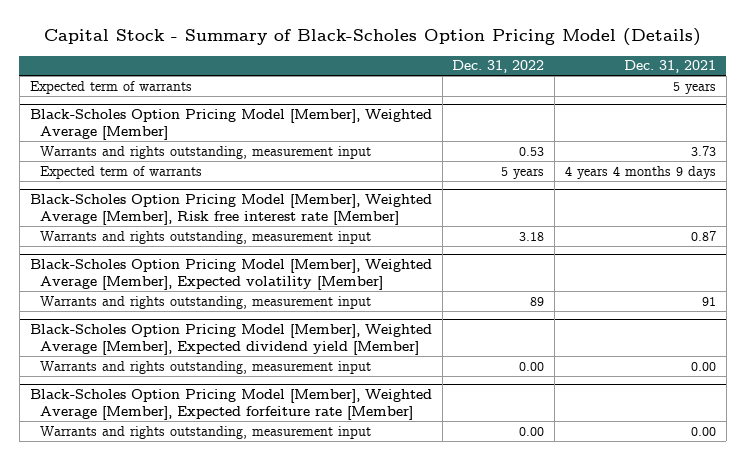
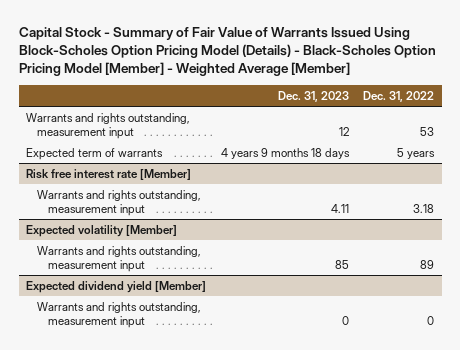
[43,28,701,47] Capital Stock - Summary of Black-Scholes Option Pricing Model (Details) -> [18,26,436,77] Capital Stock - Summary of Fair Value of Warrants Issued Using Block-Scholes Option Pricing Model (Details) - Black-Scholes Option Pricing Model [Member] - Weighted Average [Member]
[624,60,717,74] Dec. 31, 2021 -> none
none -> [277,90,349,102] Dec. 31, 2023
[29,80,192,94] Expected term of warrants -> none
[29,109,432,140] Black-Scholes Option Pricing Model [Member], Weighted Average [Member] -> none
[519,146,545,156] 0.53 -> [420,127,435,137] 53
[29,194,432,225] Black-Scholes Option Pricing Model [Member], Weighted Average [Member], Risk free interest rate [Member] -> none
none -> [25,168,191,180] Risk free interest rate [Member]
[29,259,432,290] Black-Scholes Option Pricing Model [Member], Weighted Average [Member], Expected volatility [Member] -> none
none -> [25,224,177,237] Expected volatility [Member]
[29,324,432,355] Black-Scholes Option Pricing Model [Member], Weighted Average [Member], Expected dividend yield [Member] -> none
[29,389,432,420] Black-Scholes Option Pricing Model [Member], Weighted Average [Member], Expected forfeiture rate [Member] -> none
[40,425,372,439] Warrants and rights outstanding, measurement input -> none
none -> [25,280,206,293] Expected dividend yield [Member]
[519,361,545,371] 0.00 -> [427,316,435,326] 0

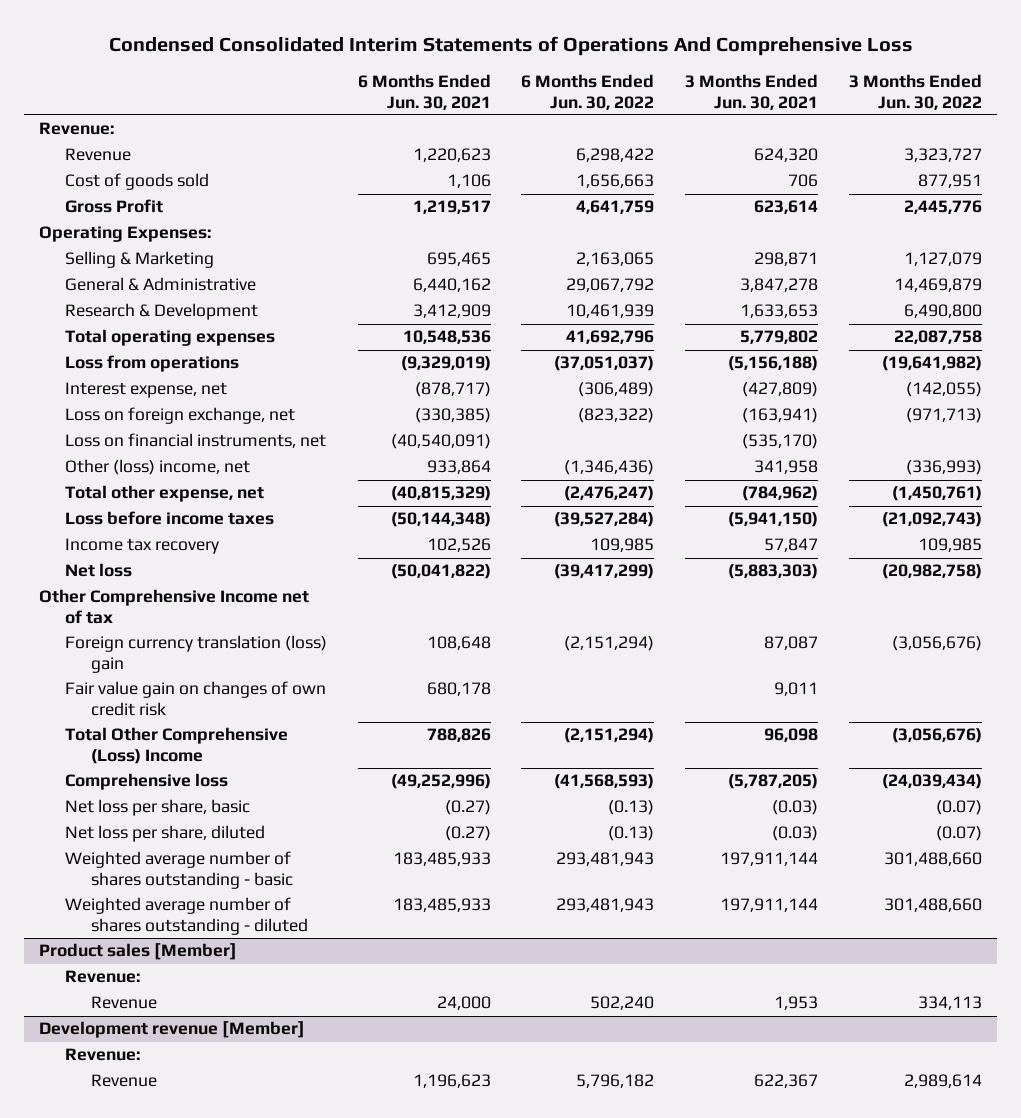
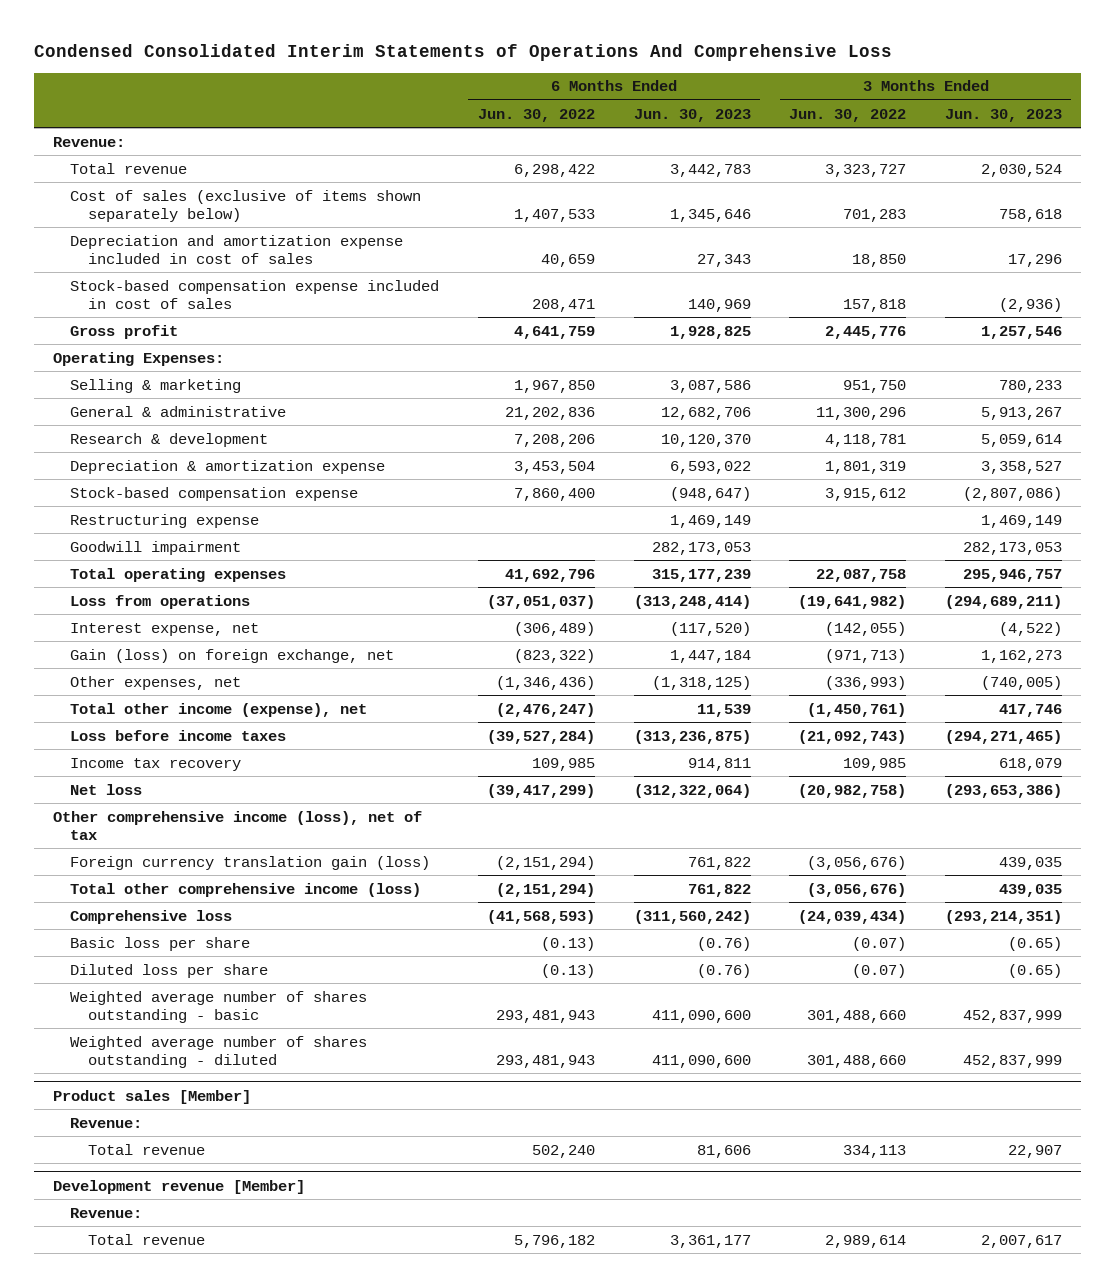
[357,74,491,110] 6 Months Ended Jun. 30, 2021 -> none
[685,74,819,110] 3 Months Ended Jun. 30, 2021 -> none
none -> [633,108,751,122] Jun. 30, 2023
none -> [944,108,1062,122] Jun. 30, 2023
[65,173,210,191] Cost of goods sold -> none
[65,148,132,162] Revenue -> [70,162,188,174] Total revenue
none -> [70,189,422,222] Cost of sales (exclusive of items shown separately below)
none -> [70,234,404,264] Depreciation and amortization expense included in cost of sales
none -> [70,279,440,309] Stock-based compensation expense included in cost of sales
[65,199,164,214] Gross Profit -> [70,324,179,339] Gross profit
[65,251,215,269] Selling & Marketing -> [70,378,242,393] Selling & marketing
[576,252,655,267] 2,163,065 -> [514,379,596,393] 1,967,850
[903,252,982,267] 1,127,079 -> [843,379,907,393] 951,750
[65,277,257,292] General & Administrative -> [70,405,287,417] General & administrative
[566,278,655,293] 29,067,792 -> [505,406,596,420] 21,202,836
[893,278,982,293] 14,469,879 -> [816,406,907,420] 11,300,296
[65,303,259,321] Research & Development -> [70,432,269,447] Research & development
[566,304,655,319] 10,461,939 -> [514,433,596,447] 7,208,206
[903,304,982,319] 6,490,800 -> [825,433,907,447] 4,118,781
none -> [70,459,386,474] Depreciation & amortization expense
none -> [70,486,359,501] Stock-based compensation expense
none -> [70,513,260,528] Restructuring expense
none -> [70,540,242,555] Goodwill impairment
[65,433,327,449] Loss on financial instruments, net -> none
[65,407,296,425] Loss on foreign exchange, net -> [70,648,395,663] Gain (loss) on foreign exchange, net
[65,459,251,476] Other (loss) income, net -> [70,675,242,690] Other expenses, net
[65,485,265,503] Total other expense, net -> [70,702,368,717] Total other income (expense), net
[65,681,327,716] Fair value gain on changes of own credit risk -> none
[39,589,310,624] Other Comprehensive Income net of tax -> [52,810,422,840] Other comprehensive income (loss), net of tax
[65,635,328,673] Foreign currency translation (loss) gain -> [70,855,431,870] Foreign currency translation gain (loss)
[65,727,289,764] Total Other Comprehensive (Loss) Income -> [70,882,422,897] Total other comprehensive income (loss)
[65,799,251,817] Net loss per share, basic -> [70,936,251,951] Basic loss per share
[65,825,266,843] Net loss per share, diluted -> [70,963,269,978] Diluted loss per share
[90,996,157,1010] Revenue -> [88,1143,206,1155] Total revenue
[90,1074,157,1088] Revenue -> [88,1233,206,1245] Total revenue

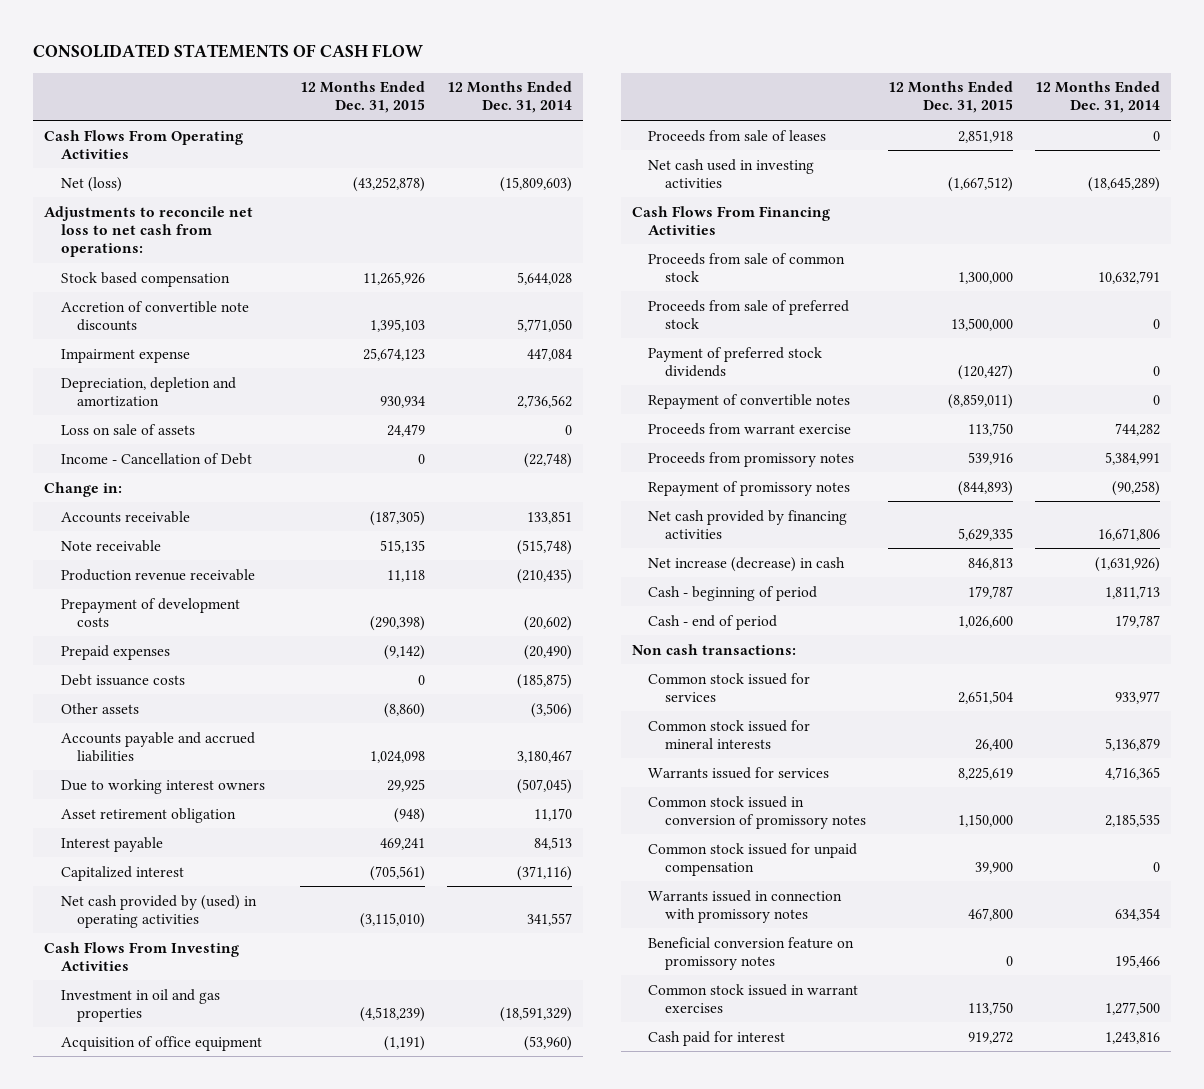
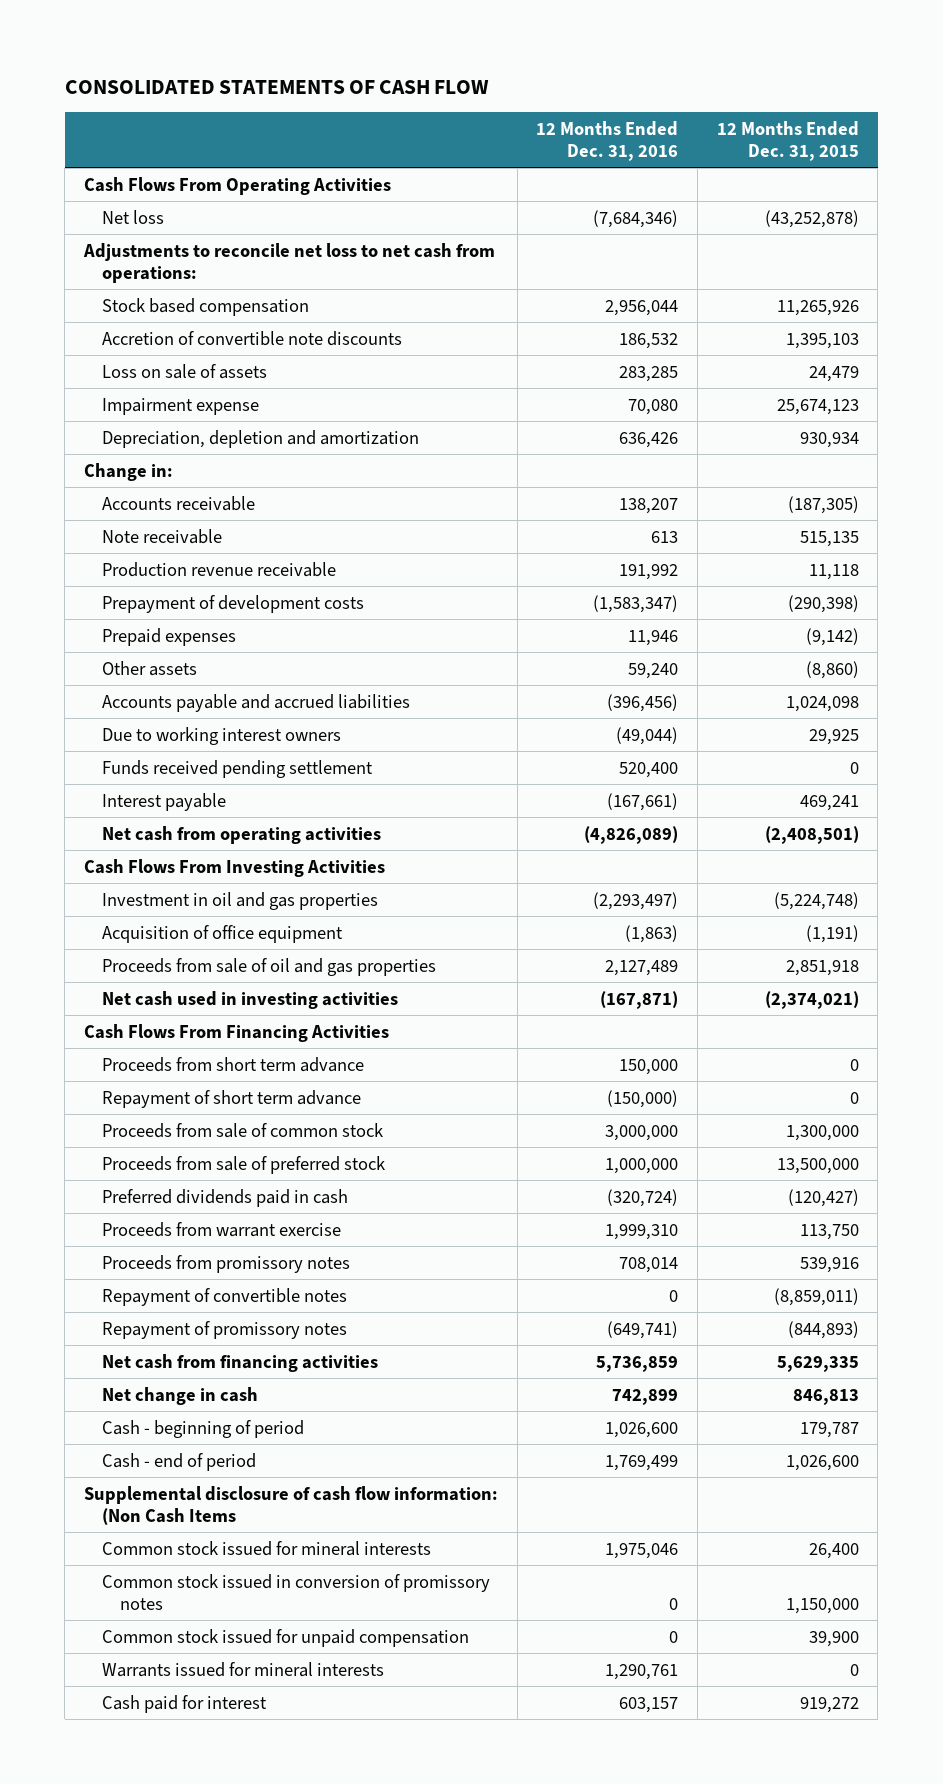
[446,81,572,114] 12 Months Ended Dec. 31, 2014 -> none
none -> [536,120,679,162] 12 Months Ended Dec. 31, 2016
[60,176,122,192] Net (loss) -> [101,209,164,224] Net loss
[60,423,195,435] Loss on sale of assets -> [101,363,267,379] Loss on sale of assets
[60,452,252,465] Income - Cancellation of Debt -> none
[60,673,185,686] Debt issuance costs -> none
[60,807,236,823] Asset retirement obligation -> none
none -> [101,759,373,778] Funds received pending settlement
[60,865,184,881] Capitalized interest -> none
[60,894,257,928] Net cash provided by (used) in operating activities -> [101,825,381,844] Net cash from operating activities
[359,912,425,928] (3,115,010) -> [764,825,859,844] (2,408,501)
[359,1006,425,1022] (4,518,239) -> [773,891,859,910] (5,224,748)
[648,129,827,142] Proceeds from sale of leases -> [101,957,436,976] Proceeds from sale of oil and gas properties
[947,176,1013,192] (1,667,512) -> [764,990,859,1009] (2,374,021)
none -> [101,1056,364,1072] Proceeds from short term advance
none -> [101,1089,361,1108] Repayment of short term advance
[648,346,823,377] Payment of preferred stock dividends -> [101,1188,348,1207] Preferred dividends paid in cash
[648,393,851,409] Repayment of convertible notes -> [101,1287,347,1306] Repayment of convertible notes
[648,509,848,539] Net cash provided by financing activities -> [101,1353,378,1372] Net cash from financing activities
[648,556,846,572] Net increase (decrease) in cash -> [101,1386,258,1405] Net change in cash
[632,643,797,655] Non cash transactions: -> none
[648,672,811,702] Common stock issued for services -> none
none -> [83,1485,498,1525] Supplemental disclosure of cash flow information: (Non Cash Items
[648,766,830,779] Warrants issued for services -> none
[648,889,843,923] Warrants issued in connection with promissory notes -> none
[648,936,855,970] Beneficial conversion feature on promissory notes -> none
[648,983,859,1013] Common stock issued in warrant exercises -> none
none -> [101,1661,384,1677] Warrants issued for mineral interests

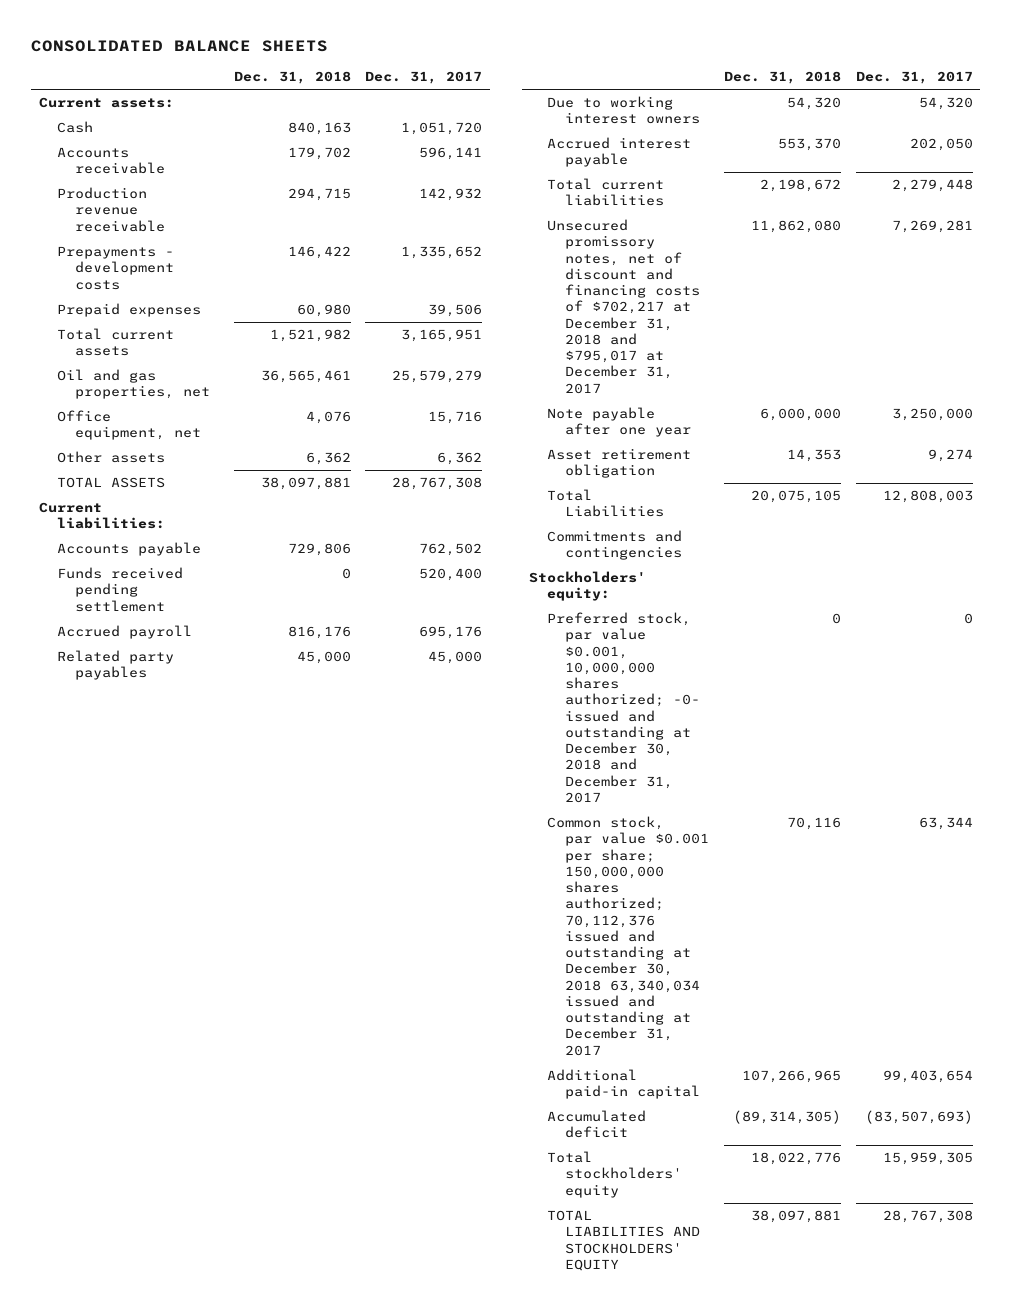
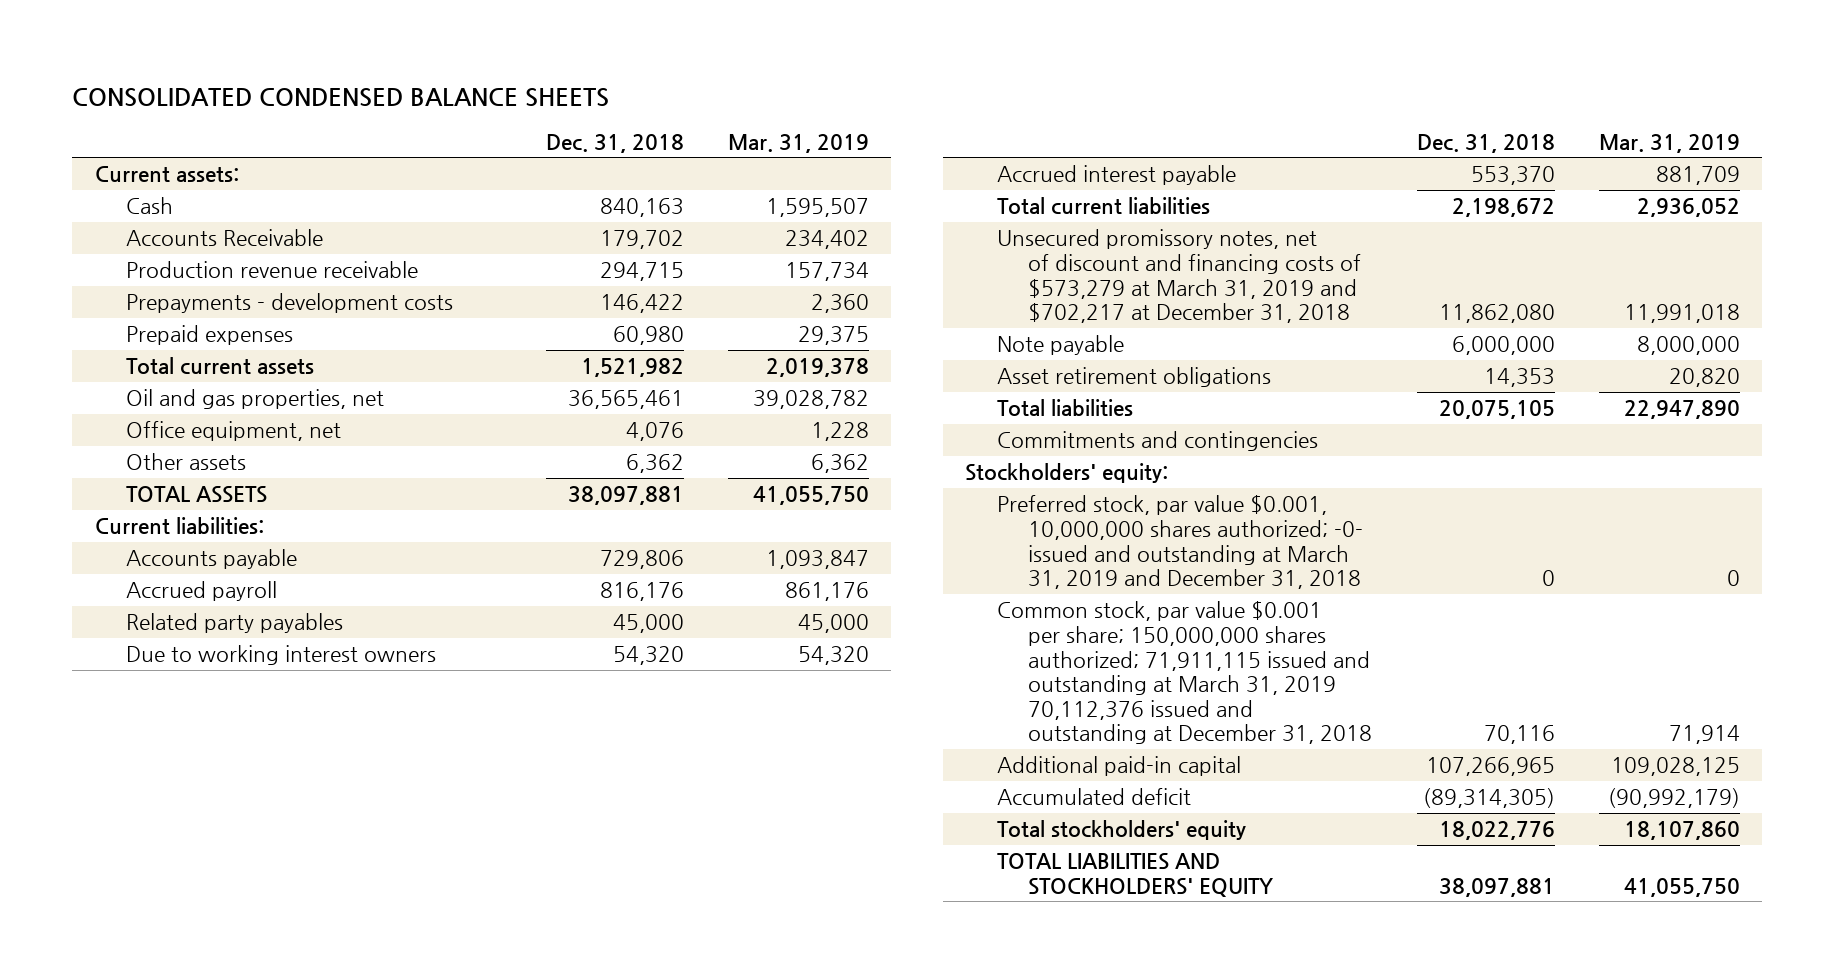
[31,40,329,53] CONSOLIDATED BALANCE SHEETS -> [72,87,610,107] CONSOLIDATED CONDENSED BALANCE SHEETS
[365,71,483,85] Dec. 31, 2017 -> none
none -> [728,133,870,153] Mar. 31, 2019
[56,147,165,175] Accounts receivable -> [126,229,324,247] Accounts Receivable
[56,567,183,612] Funds received pending settlement -> none
[547,407,692,438] Note payable after one year -> none
[547,219,701,394] Unsecured promissory notes, net of discount and financing costs of $702,217 at December 31, 2018 and $795,017 at December 31, 2017 -> [996,229,1362,324] Unsecured promissory notes, net of discount and financing costs of $573,279 at March 31, 2019 and $702,217 at December 31, 2018
none -> [996,335,1124,356] Note payable
[547,448,692,479] Asset retirement obligation -> [996,367,1271,388] Asset retirement obligations
[547,489,665,518] Total Liabilities -> [996,399,1133,417] Total liabilities
[547,612,701,803] Preferred stock, par value $0.001, 10,000,000 shares authorized; -0- issued and outstanding at December 30, 2018 and December 31, 2017 -> [996,495,1364,590] Preferred stock, par value $0.001, 10,000,000 shares authorized; -0- issued and outstanding at March 31, 2019 and December 31, 2018
[547,816,710,1056] Common stock, par value $0.001 per share; 150,000,000 shares authorized; 70,112,376 issued and outstanding at December 30, 2018 63,340,034 issued and outstanding at December 31, 2017 -> [996,601,1373,745] Common stock, par value $0.001 per share; 150,000,000 shares authorized; 71,911,115 issued and outstanding at March 31, 2019 70,112,376 issued and outstanding at December 31, 2018

